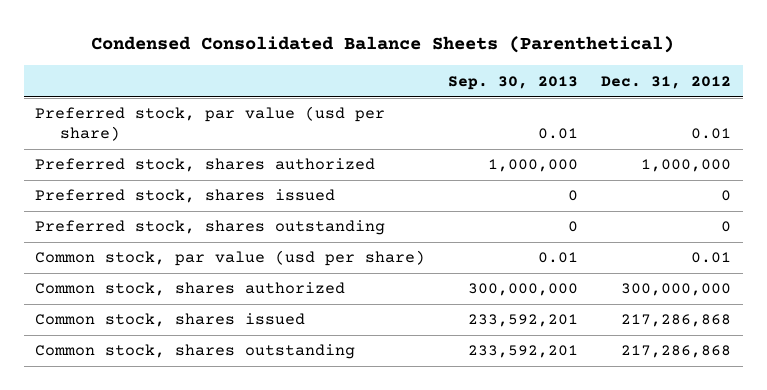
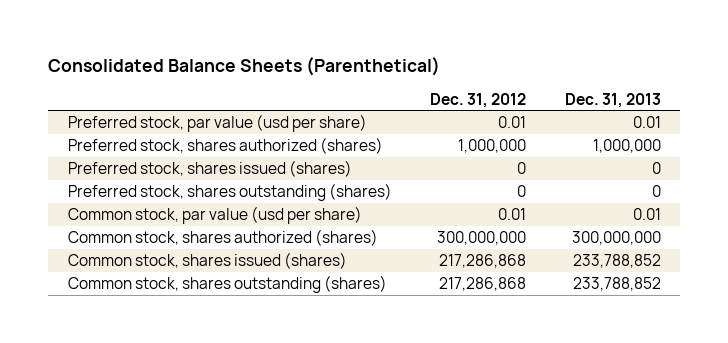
[91,36,675,54] Condensed Consolidated Balance Sheets (Parenthetical) -> [48,57,441,77] Consolidated Balance Sheets (Parenthetical)
[448,75,579,90] Sep. 30, 2013 -> none
none -> [564,92,661,108] Dec. 31, 2013
[35,158,376,173] Preferred stock, shares authorized -> [67,137,383,155] Preferred stock, shares authorized (shares)
[35,189,336,204] Preferred stock, shares issued -> [67,160,352,178] Preferred stock, shares issued (shares)
[35,220,386,236] Preferred stock, shares outstanding -> [67,183,392,202] Preferred stock, shares outstanding (shares)
[35,282,346,297] Common stock, shares authorized -> [67,229,378,247] Common stock, shares authorized (shares)
[35,313,306,328] Common stock, shares issued -> [67,252,347,270] Common stock, shares issued (shares)
[35,344,356,360] Common stock, shares outstanding -> [67,275,387,294] Common stock, shares outstanding (shares)

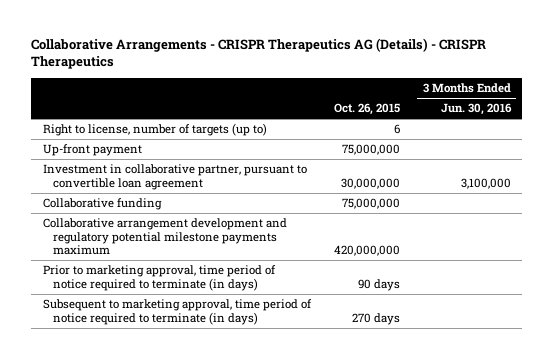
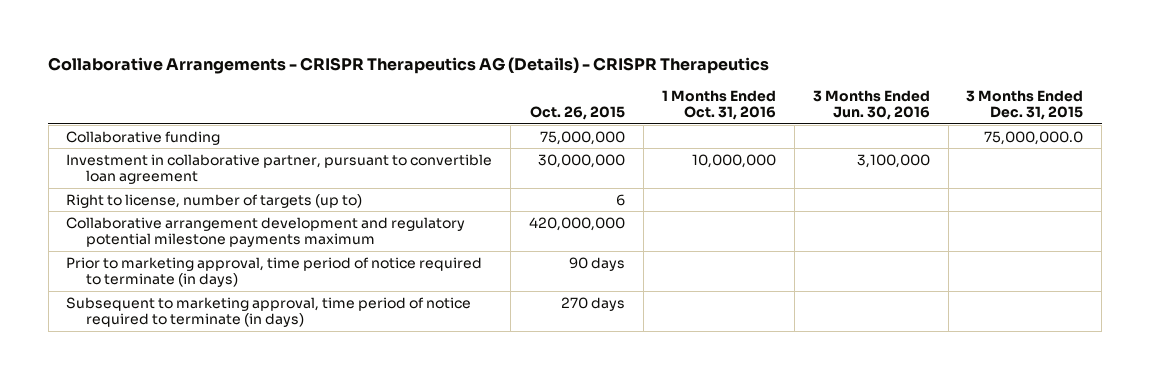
none -> [661,89,776,121] 1 Months Ended Oct. 31, 2016
none -> [966,89,1084,121] 3 Months Ended Dec. 31, 2015
[42,144,142,157] Up-front payment -> none
[42,164,307,190] Investment in collaborative partner, pursuant to convertible loan agreement -> [66,153,493,185] Investment in collaborative partner, pursuant to convertible loan agreement
[42,123,267,137] Right to license, number of targets (up to) -> [66,193,363,208] Right to license, number of targets (up to)

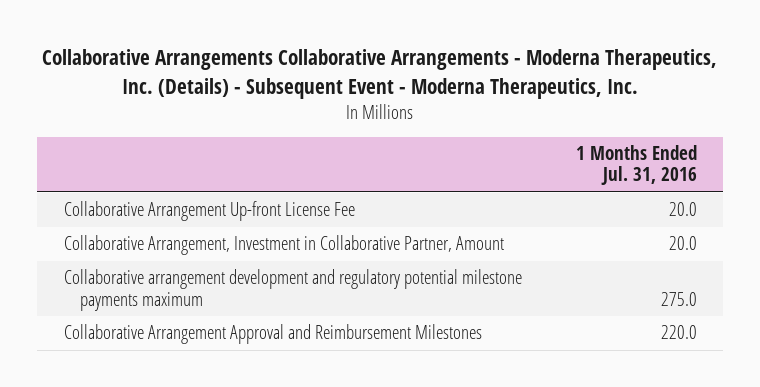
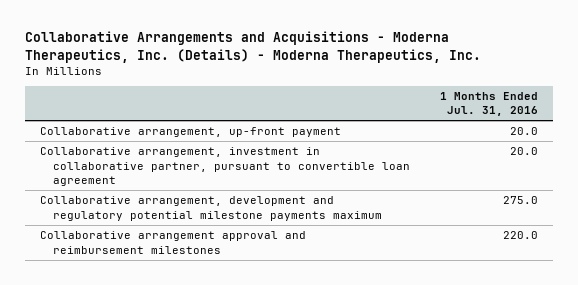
[42,49,718,99] Collaborative Arrangements Collaborative Arrangements - Moderna Therapeutics, Inc. (Details) - Subsequent Event - Moderna Therapeutics, Inc. -> [25,31,482,63] Collaborative Arrangements and Acquisitions - Moderna Therapeutics, Inc. (Details) - Moderna Therapeutics, Inc.
[63,201,355,222] Collaborative Arrangement Up-front License Fee -> [40,127,342,138] Collaborative arrangement, up-front payment
[63,235,504,256] Collaborative Arrangement, Investment in Collaborative Partner, Amount -> [40,147,411,187] Collaborative arrangement, investment in collaborative partner, pursuant to convertible loan agreement
[63,269,522,311] Collaborative arrangement development and regulatory potential milestone payments maximum -> [40,196,383,221] Collaborative arrangement, development and regulatory potential milestone payments maximum
[63,324,482,345] Collaborative Arrangement Approval and Reimbursement Milestones -> [40,231,307,254] Collaborative arrangement approval and reimbursement milestones

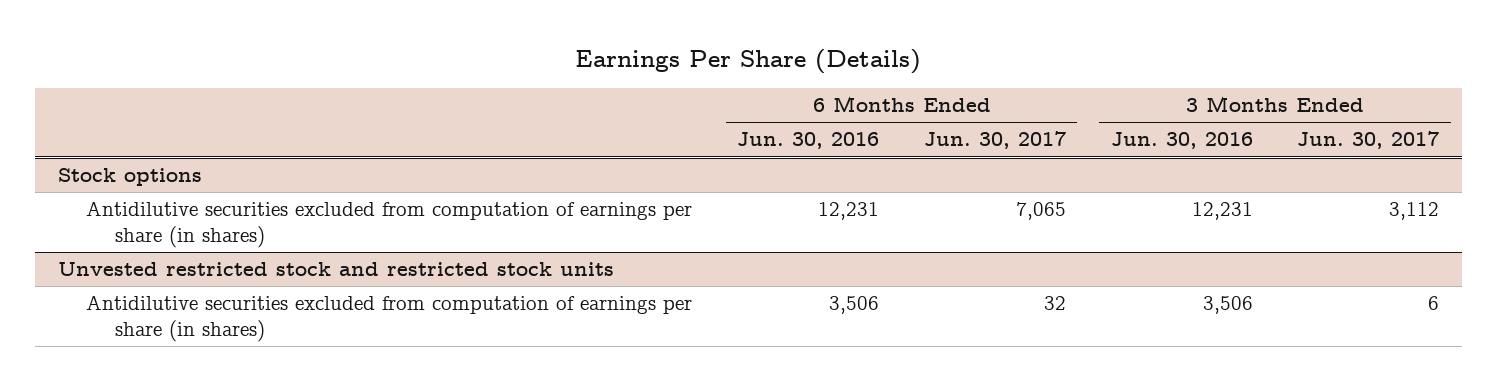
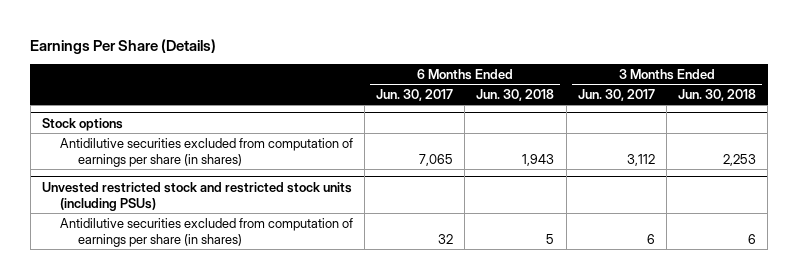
[737,132,880,150] Jun. 30, 2016 -> none
[1110,132,1253,150] Jun. 30, 2016 -> none
none -> [476,88,555,101] Jun. 30, 2018
none -> [677,88,756,101] Jun. 30, 2018
[57,262,614,277] Unvested restricted stock and restricted stock units -> [41,181,352,211] Unvested restricted stock and restricted stock units (including PSUs)

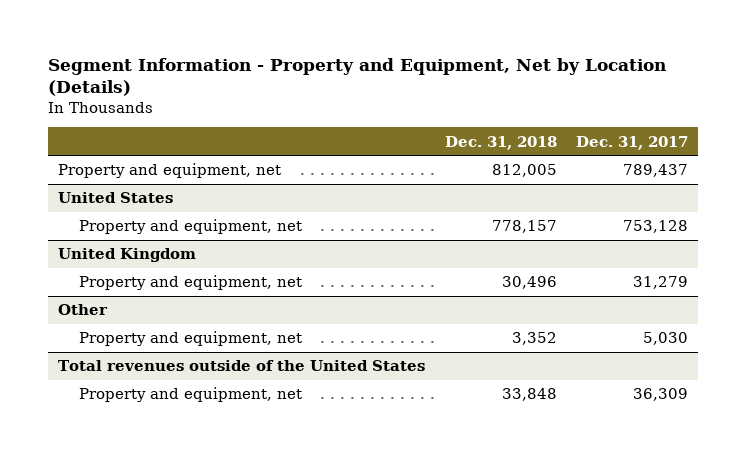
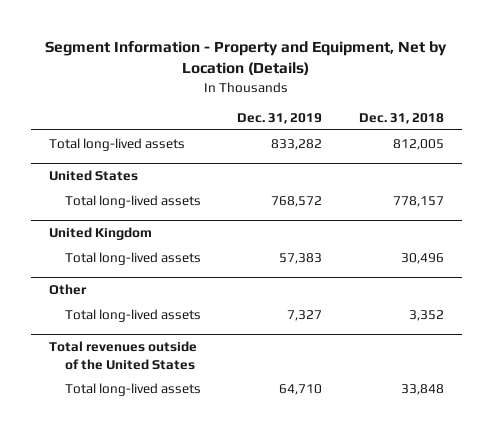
[576,135,689,150] Dec. 31, 2017 -> none
none -> [237,112,323,124] Dec. 31, 2019
[58,163,282,179] Property and equipment, net -> [49,137,186,151] Total long-lived assets
[78,219,302,235] Property and equipment, net -> [64,194,201,208] Total long-lived assets
[78,275,302,291] Property and equipment, net -> [64,251,201,265] Total long-lived assets
[78,331,302,347] Property and equipment, net -> [64,308,201,322] Total long-lived assets
[78,387,302,403] Property and equipment, net -> [64,382,201,396] Total long-lived assets

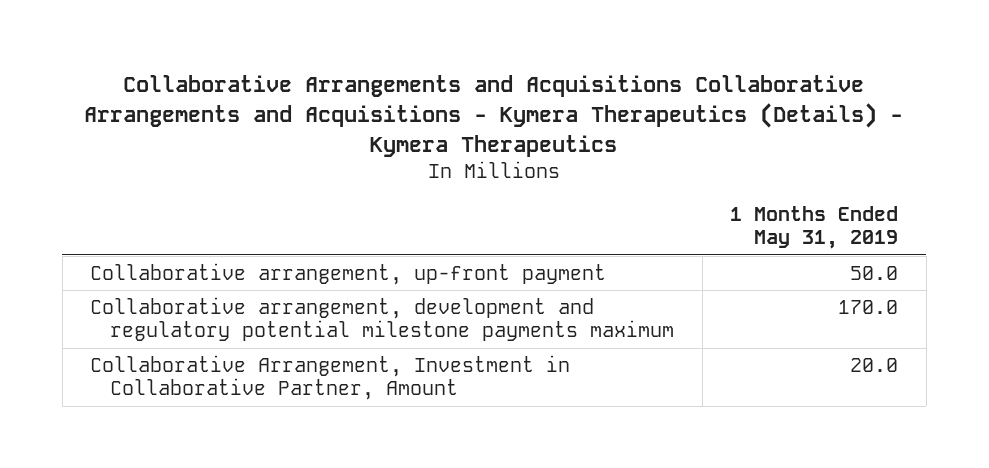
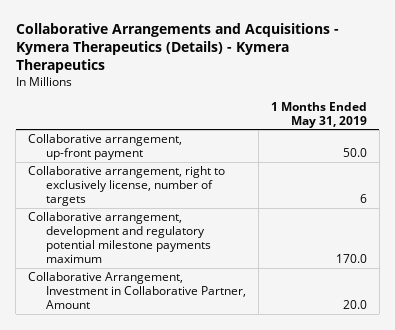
[84,75,904,157] Collaborative Arrangements and Acquisitions Collaborative Arrangements and Acquisitions - Kymera Therapeutics (Details) - Kymera Therapeutics -> [15,22,339,74] Collaborative Arrangements and Acquisitions - Kymera Therapeutics (Details) - Kymera Therapeutics
none -> [27,166,225,207] Collaborative arrangement, right to exclusively license, number of targets

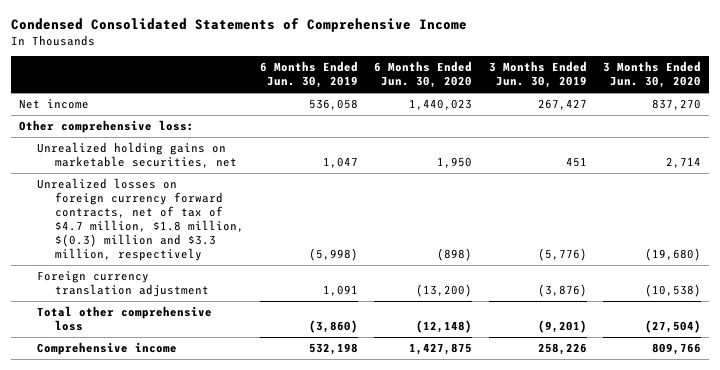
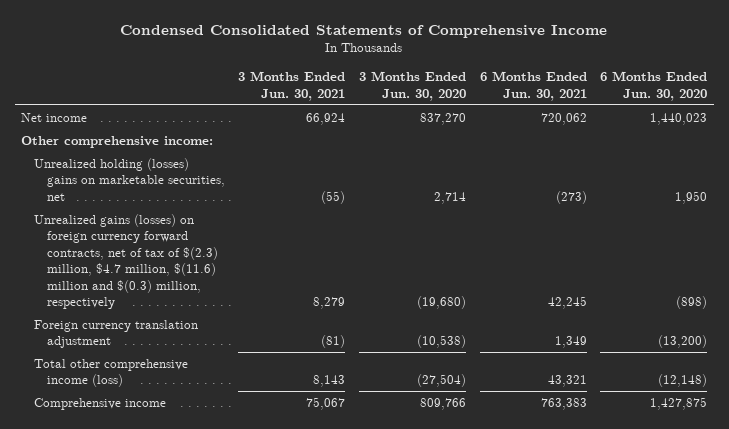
[260,61,359,89] 6 Months Ended Jun. 30, 2019 -> none
[488,61,587,89] 3 Months Ended Jun. 30, 2019 -> none
none -> [238,71,346,101] 3 Months Ended Jun. 30, 2021
none -> [479,71,587,101] 6 Months Ended Jun. 30, 2021
[19,120,195,134] Other comprehensive loss: -> [21,135,214,148] Other comprehensive income:
[37,142,237,169] Unrealized holding gains on marketable securities, net -> [34,157,225,201] Unrealized holding (losses) gains on marketable securities, net
[37,178,244,262] Unrealized losses on foreign currency forward contracts, net of tax of $4.7 million, $1.8 million, $(0.3) million and $3.3 million, respectively -> [34,213,218,310] Unrealized gains (losses) on foreign currency forward contracts, net of tax of $(2.3) million, $4.7 million, $(11.6) million and $(0.3) million, respectively
[37,306,213,332] Total other comprehensive loss -> [34,358,189,388] Total other comprehensive income (loss)

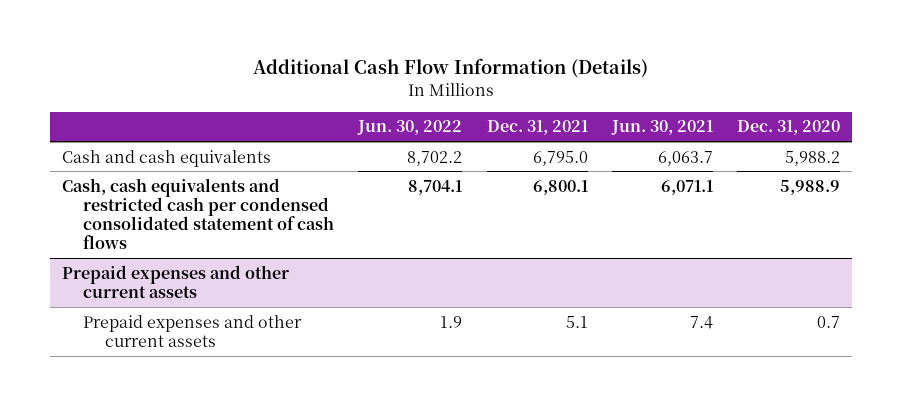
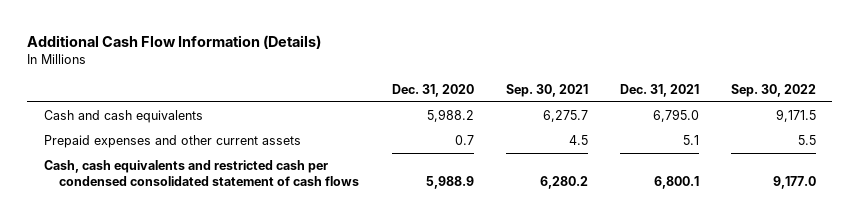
[357,120,463,136] Jun. 30, 2022 -> none
[610,120,713,136] Jun. 30, 2021 -> none
none -> [505,84,588,98] Sep. 30, 2021
none -> [731,84,817,98] Sep. 30, 2022
[61,264,289,298] Prepaid expenses and other current assets -> none
[61,177,335,250] Cash, cash equivalents and restricted cash per condensed consolidated statement of cash flows -> [43,160,360,186] Cash, cash equivalents and restricted cash per condensed consolidated statement of cash flows

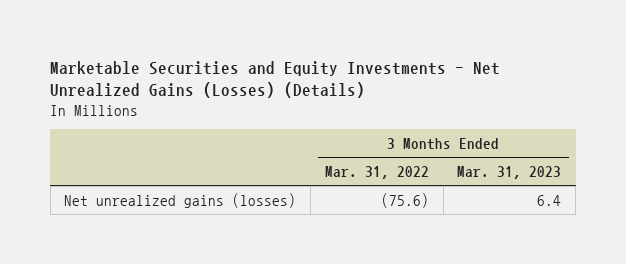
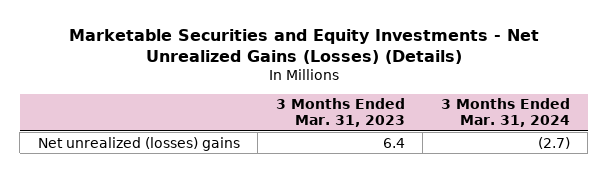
[324,165,429,179] Mar. 31, 2022 -> none
none -> [440,98,570,127] 3 Months Ended Mar. 31, 2024
[64,192,297,208] Net unrealized gains (losses) -> [37,136,240,151] Net unrealized (losses) gains

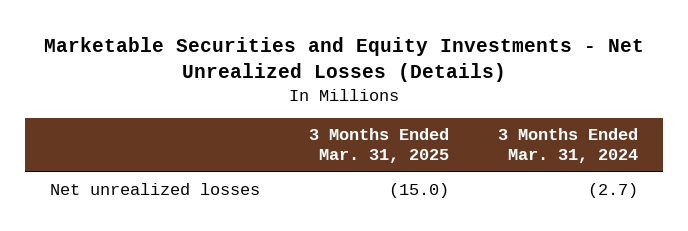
[68,28,539,64] Marketable Securities and Equity Investments - Net Unrealized Gains (Losses) (Details) -> [43,36,644,83] Marketable Securities and Equity Investments - Net Unrealized Losses (Details)
[275,98,405,127] 3 Months Ended Mar. 31, 2023 -> none
none -> [308,128,449,164] 3 Months Ended Mar. 31, 2025
[37,136,240,151] Net unrealized (losses) gains -> [49,183,260,196] Net unrealized losses

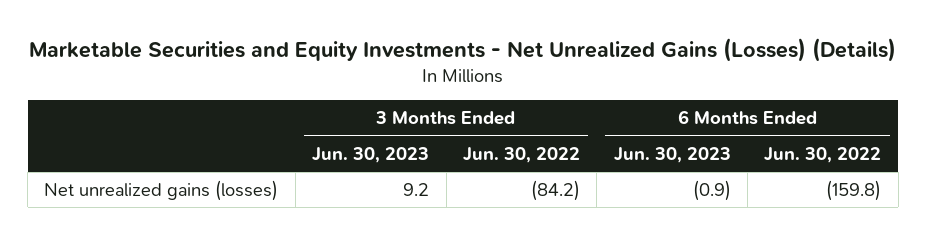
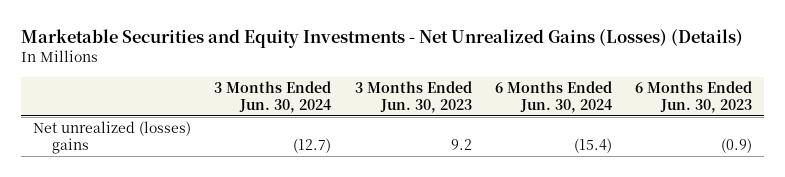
[462,146,580,163] Jun. 30, 2022 -> none
[764,146,882,163] Jun. 30, 2022 -> none
none -> [214,80,332,114] 3 Months Ended Jun. 30, 2024
none -> [494,80,612,114] 6 Months Ended Jun. 30, 2024
[44,180,279,202] Net unrealized gains (losses) -> [32,120,191,155] Net unrealized (losses) gains

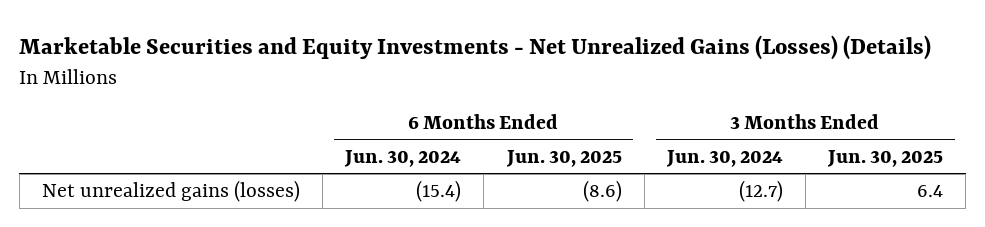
[354,80,472,114] 3 Months Ended Jun. 30, 2023 -> none
[635,80,753,114] 6 Months Ended Jun. 30, 2023 -> none
none -> [505,150,622,168] Jun. 30, 2025
none -> [827,150,944,168] Jun. 30, 2025
[32,120,191,155] Net unrealized (losses) gains -> [42,180,301,203] Net unrealized gains (losses)

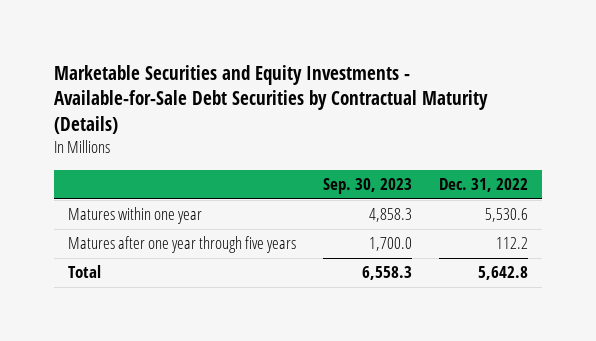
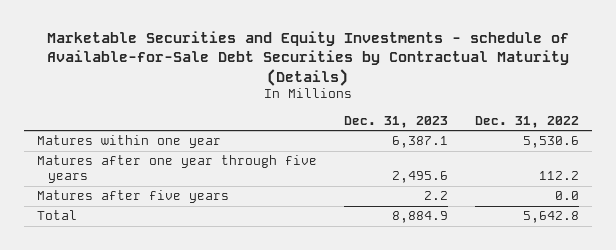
[53,64,488,135] Marketable Securities and Equity Investments - Available-for-Sale Debt Securities by Contractual Maturity (Details) -> [46,30,569,86] Marketable Securities and Equity Investments - schedule of Available-for-Sale Debt Securities by Contractual Maturity (Details)
[322,178,412,195] Sep. 30, 2023 -> none
none -> [343,116,448,129] Dec. 31, 2023
none -> [36,190,229,204] Matures after five years

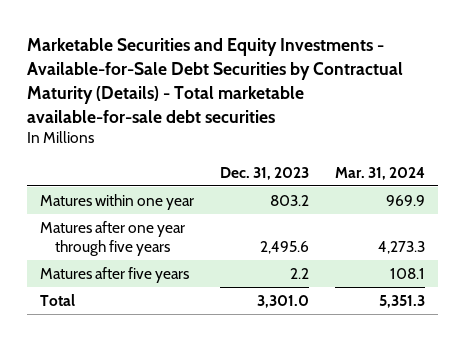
[46,30,569,86] Marketable Securities and Equity Investments - schedule of Available-for-Sale Debt Securities by Contractual Maturity (Details) -> [27,38,404,123] Marketable Securities and Equity Investments - Available-for-Sale Debt Securities by Contractual Maturity (Details) - Total marketable available-for-sale debt securities
[474,116,579,129] Dec. 31, 2022 -> none
none -> [334,166,425,180] Mar. 31, 2024
[391,136,448,149] 6,387.1 -> [270,194,310,206] 803.2
[391,211,448,224] 8,884.9 -> [257,294,310,308] 3,301.0

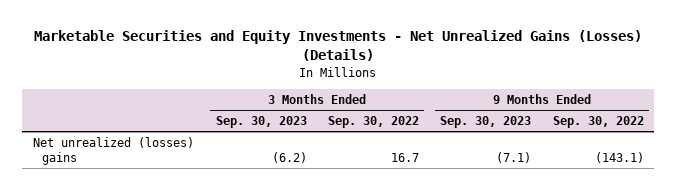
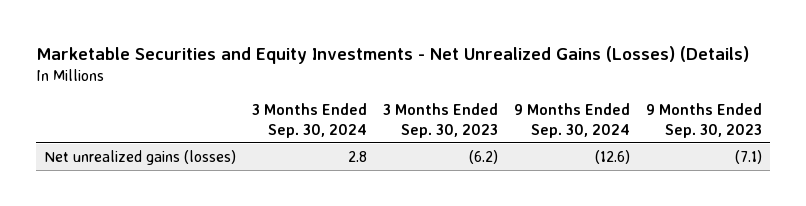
[327,116,419,129] Sep. 30, 2022 -> none
[552,116,644,129] Sep. 30, 2022 -> none
none -> [251,103,367,139] 3 Months Ended Sep. 30, 2024
none -> [513,103,630,139] 9 Months Ended Sep. 30, 2024
[33,137,195,165] Net unrealized (losses) gains -> [44,150,237,166] Net unrealized gains (losses)

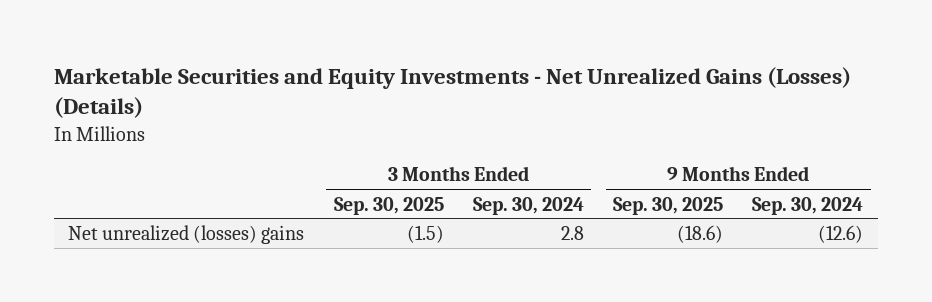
[382,103,498,139] 3 Months Ended Sep. 30, 2023 -> none
[645,103,762,139] 9 Months Ended Sep. 30, 2023 -> none
none -> [333,196,444,215] Sep. 30, 2025
none -> [613,196,724,215] Sep. 30, 2025
[44,150,237,166] Net unrealized gains (losses) -> [68,225,305,245] Net unrealized (losses) gains

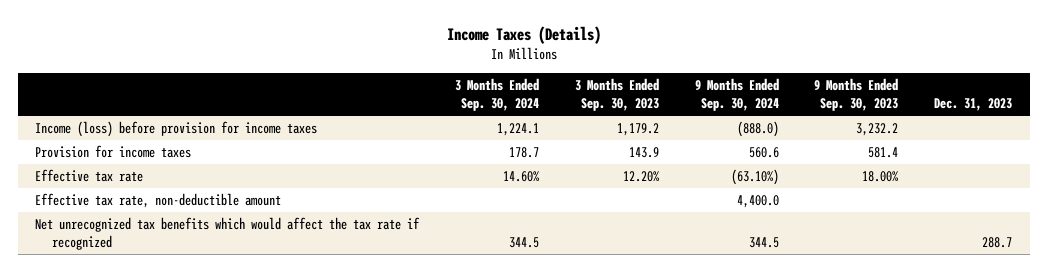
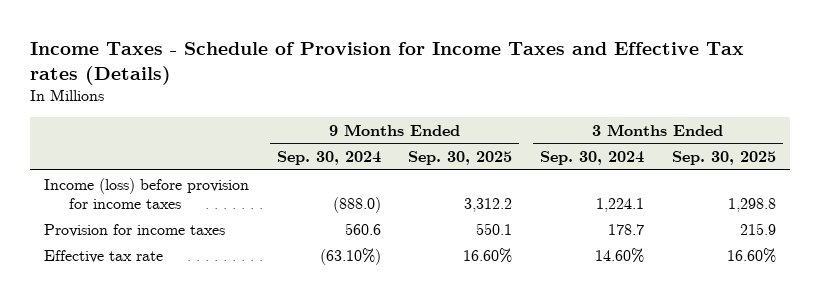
[446,25,601,44] Income Taxes (Details) -> [30,41,745,85] Income Taxes - Schedule of Provision for Income Taxes and Effective Tax rates (Details)
[574,77,659,112] 3 Months Ended Sep. 30, 2023 -> none
[814,77,899,112] 9 Months Ended Sep. 30, 2023 -> none
[934,98,1013,112] Dec. 31, 2023 -> none
none -> [408,150,513,165] Sep. 30, 2025
none -> [671,150,776,165] Sep. 30, 2025
[35,193,282,209] Effective tax rate, non-deductible amount -> none
[35,217,421,251] Net unrecognized tax benefits which would affect the tax rate if recognized -> none

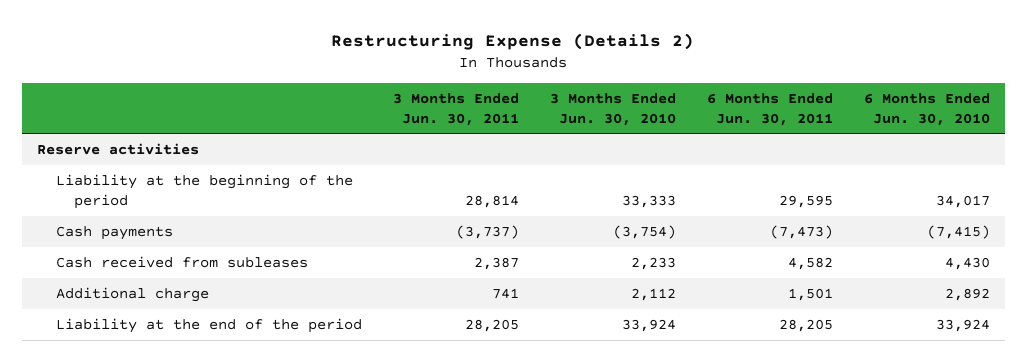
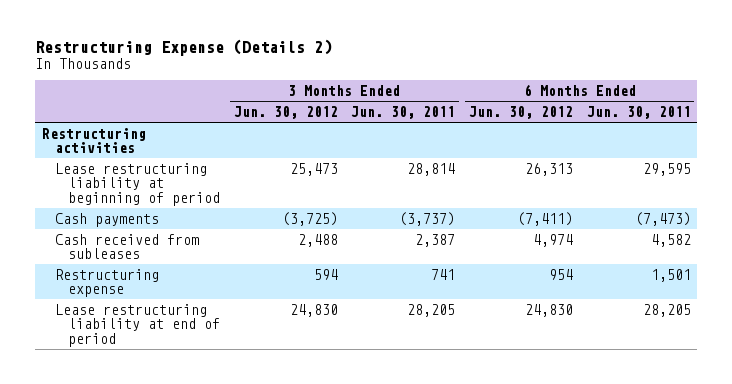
[549,92,676,126] 3 Months Ended Jun. 30, 2010 -> none
[863,92,990,126] 6 Months Ended Jun. 30, 2010 -> none
none -> [233,106,338,120] Jun. 30, 2012
none -> [468,106,573,120] Jun. 30, 2012
[37,143,200,156] Reserve activities -> [41,127,146,154] Restructuring activities
[55,174,353,209] Liability at the beginning of the period -> [54,162,221,206] Lease restructuring liability at beginning of period
[55,287,209,303] Additional charge -> [54,268,159,298] Restructuring expense
[55,318,362,334] Liability at the end of the period -> [54,303,221,347] Lease restructuring liability at end of period

